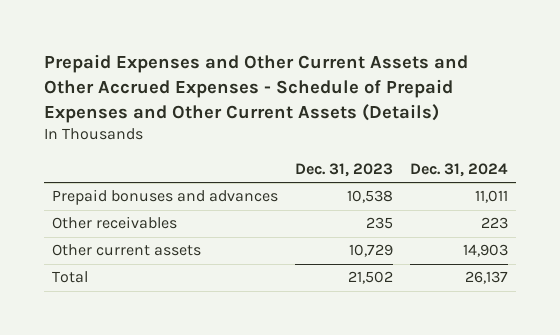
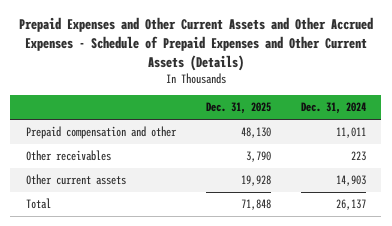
[294,162,393,177] Dec. 31, 2023 -> none
none -> [205,102,271,115] Dec. 31, 2025
[51,189,278,206] Prepaid bonuses and advances -> [25,126,177,140] Prepaid compensation and other

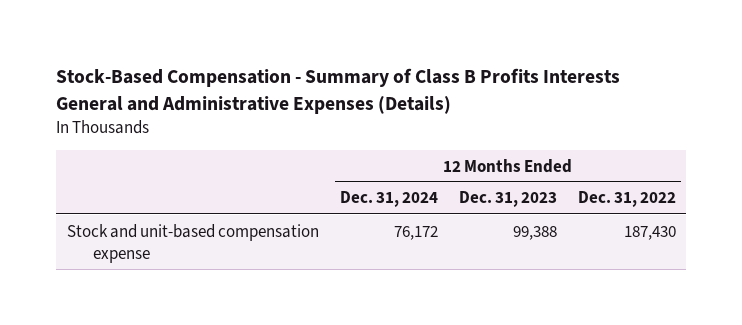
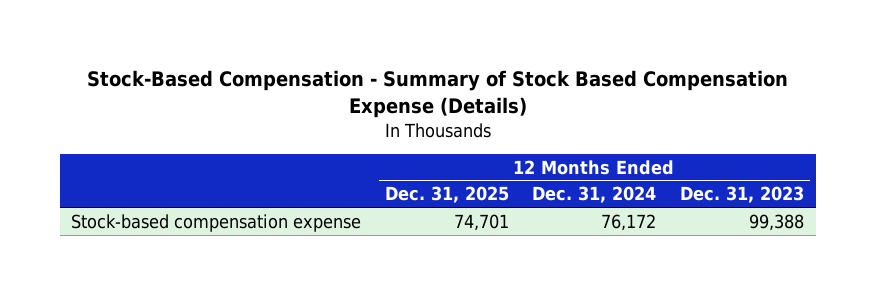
[56,68,621,114] Stock-Based Compensation - Summary of Class B Profits Interests General and Administrative Expenses (Details) -> [86,70,788,119] Stock-Based Compensation - Summary of Stock Based Compensation Expense (Details)
[577,191,676,208] Dec. 31, 2022 -> none
none -> [384,186,509,204] Dec. 31, 2025
[66,223,319,263] Stock and unit-based compensation expense -> [71,213,362,232] Stock-based compensation expense

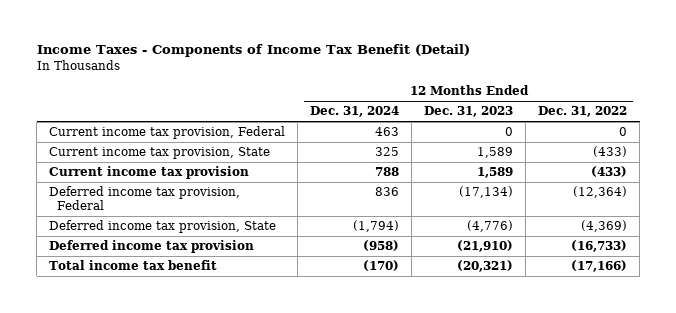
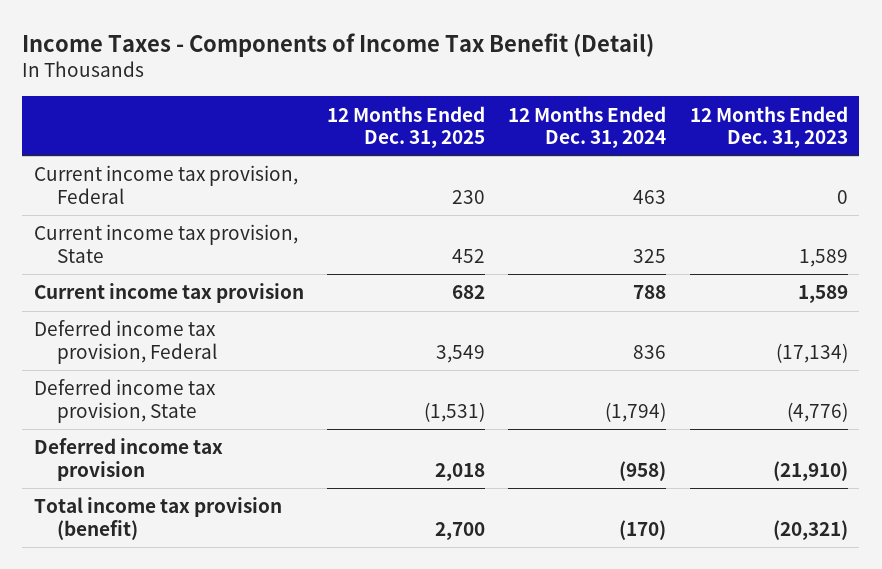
[538,106,628,118] Dec. 31, 2022 -> none
none -> [327,105,486,148] 12 Months Ended Dec. 31, 2025
[49,260,218,271] Total income tax benefit -> [34,497,283,540] Total income tax provision (benefit)

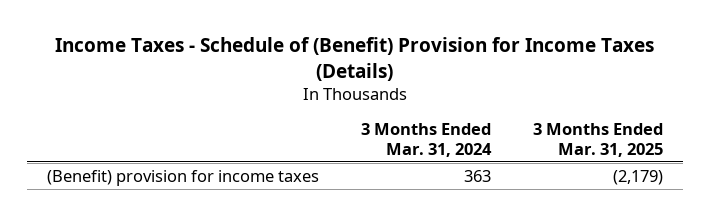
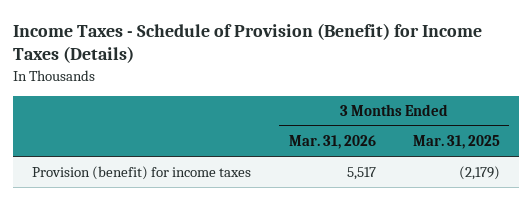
[55,37,655,81] Income Taxes - Schedule of (Benefit) Provision for Income Taxes (Details) -> [13,22,483,64] Income Taxes - Schedule of Provision (Benefit) for Income Taxes (Details)
[361,123,493,157] 3 Months Ended Mar. 31, 2024 -> none
none -> [288,135,376,150] Mar. 31, 2026
[47,170,320,187] (Benefit) provision for income taxes -> [32,166,252,181] Provision (benefit) for income taxes

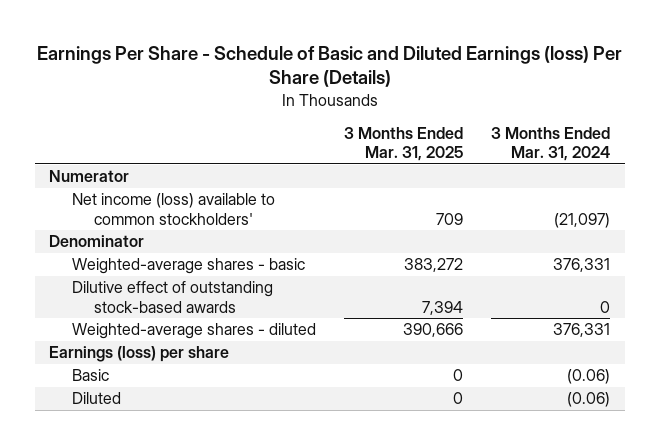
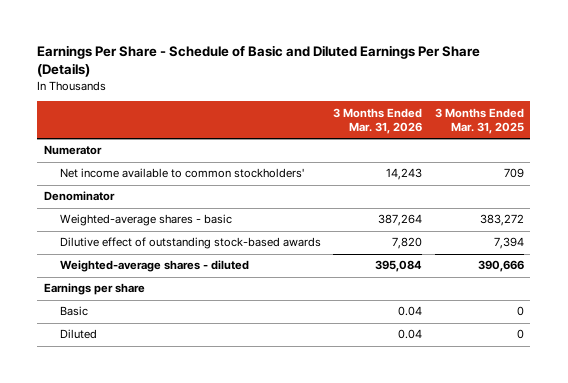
[36,45,622,88] Earnings Per Share - Schedule of Basic and Diluted Earnings (loss) Per Share (Details) -> [37,44,481,77] Earnings Per Share - Schedule of Basic and Diluted Earnings Per Share (Details)
[491,126,611,162] 3 Months Ended Mar. 31, 2024 -> none
none -> [333,107,423,135] 3 Months Ended Mar. 31, 2026
[71,193,275,225] Net income (loss) available to common stockholders' -> [59,168,304,179] Net income available to common stockholders'
[48,346,229,363] Earnings (loss) per share -> [43,283,145,296] Earnings per share

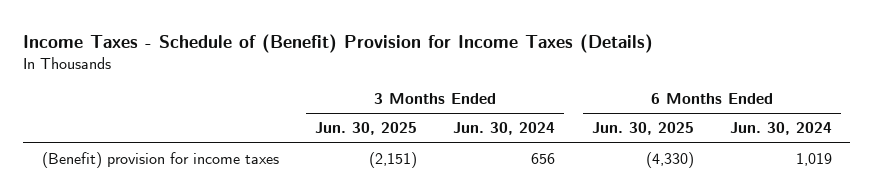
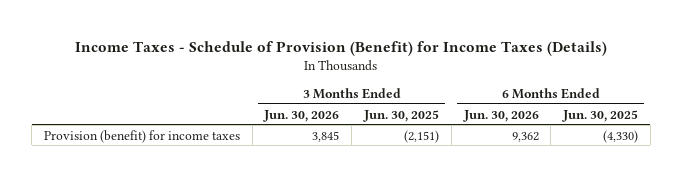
[23,33,654,53] Income Taxes - Schedule of (Benefit) Provision for Income Taxes (Details) -> [74,41,607,57] Income Taxes - Schedule of Provision (Benefit) for Income Taxes (Details)
[453,122,556,136] Jun. 30, 2024 -> none
[730,122,833,136] Jun. 30, 2024 -> none
none -> [263,109,340,122] Jun. 30, 2026
none -> [462,109,539,122] Jun. 30, 2026
[41,152,279,169] (Benefit) provision for income taxes -> [43,129,240,143] Provision (benefit) for income taxes

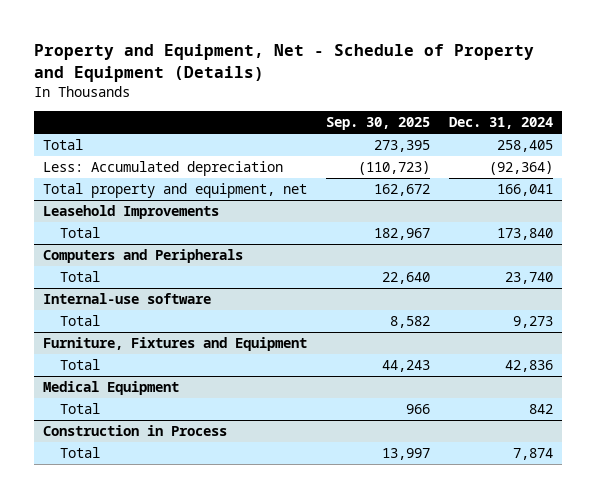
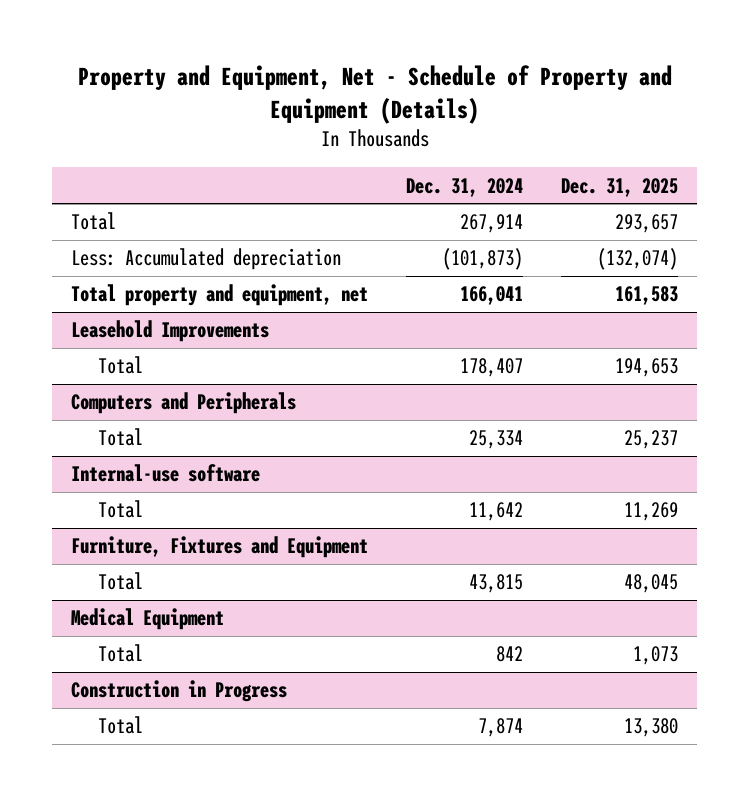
[326,116,431,130] Sep. 30, 2025 -> none
none -> [561,177,679,197] Dec. 31, 2025
[496,140,553,153] 258,405 -> [460,214,524,234] 267,914
[488,161,553,176] (92,364) -> [442,248,524,271] (101,873)
[496,228,553,241] 173,840 -> [460,358,524,378] 178,407
[504,272,553,285] 23,740 -> [469,430,524,450] 25,334
[512,316,553,329] 9,273 -> [469,502,524,522] 11,642
[504,360,553,373] 42,836 -> [469,574,524,594] 43,815
[43,425,228,437] Construction in Process -> [71,680,288,703] Construction in Progress

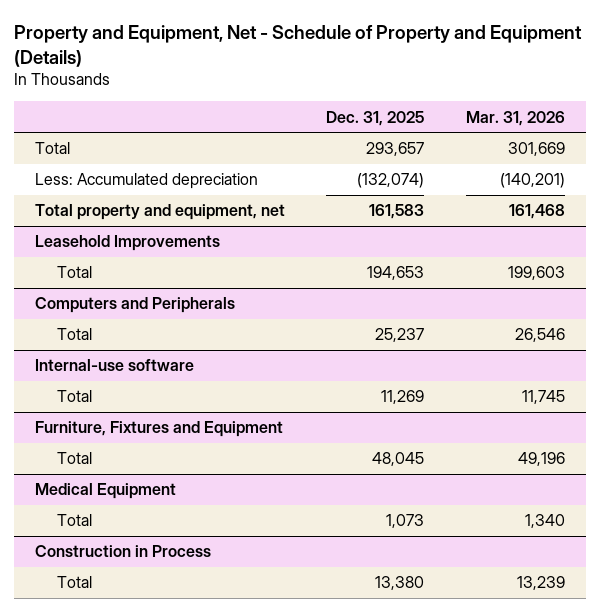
[406,177,524,197] Dec. 31, 2024 -> none
none -> [466,110,566,126] Mar. 31, 2026
[71,680,288,703] Construction in Progress -> [34,545,211,558] Construction in Process

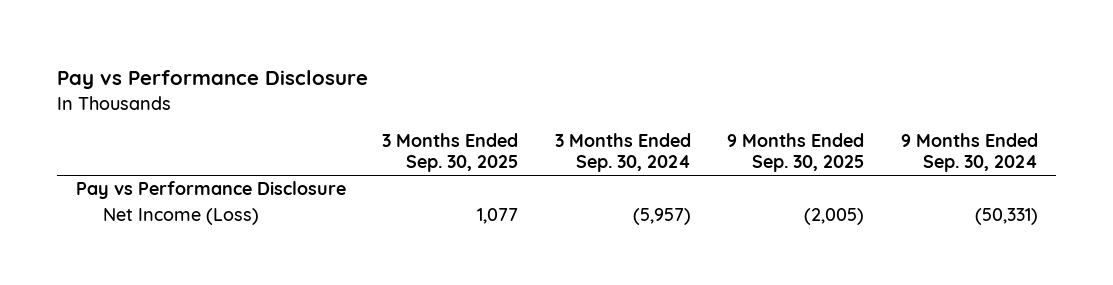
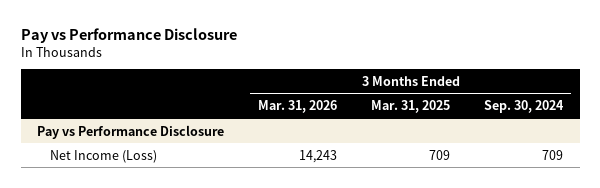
[382,132,519,173] 3 Months Ended Sep. 30, 2025 -> none
[727,132,865,173] 9 Months Ended Sep. 30, 2025 -> none
[900,132,1038,173] 9 Months Ended Sep. 30, 2024 -> none
none -> [258,100,338,114] Mar. 31, 2026
none -> [371,100,451,114] Mar. 31, 2025
[632,208,691,226] (5,957) -> [541,149,563,160] 709

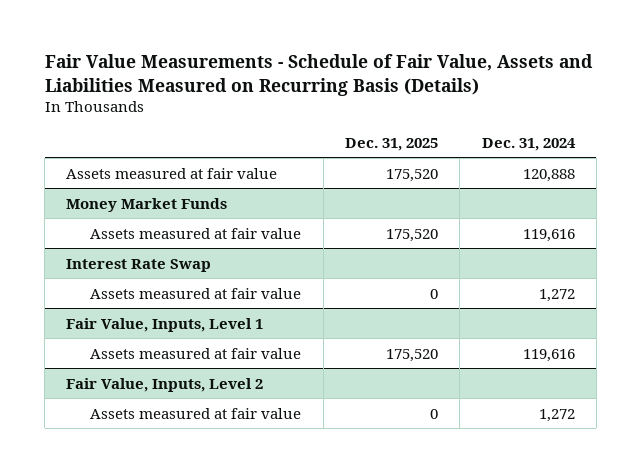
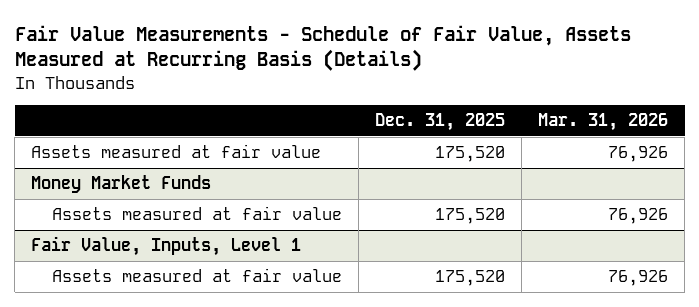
[44,54,593,96] Fair Value Measurements - Schedule of Fair Value, Assets and Liabilities Measured on Recurring Basis (Details) -> [14,24,631,72] Fair Value Measurements - Schedule of Fair Value, Assets Measured at Recurring Basis (Details)
[481,137,576,151] Dec. 31, 2024 -> none
none -> [537,113,668,132] Mar. 31, 2026
[66,258,212,272] Interest Rate Swap -> none
[90,287,302,299] Assets measured at fair value -> none
[66,377,264,392] Fair Value, Inputs, Level 2 -> none
[90,407,302,419] Assets measured at fair value -> none

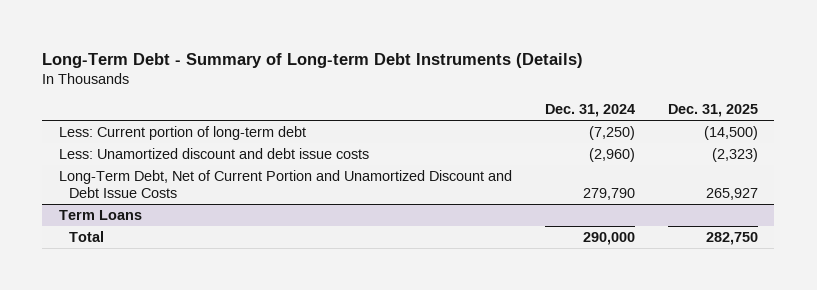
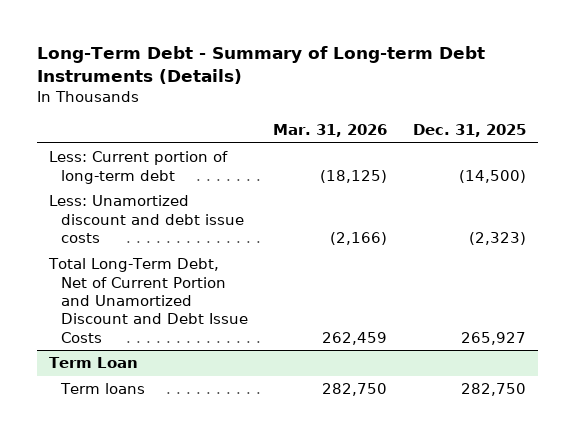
[544,104,635,118] Dec. 31, 2024 -> none
none -> [273,123,388,137] Mar. 31, 2026
[58,169,512,198] Long-Term Debt, Net of Current Portion and Unamortized Discount and Debt Issue Costs -> [48,258,249,343] Total Long-Term Debt, Net of Current Portion and Unamortized Discount and Debt Issue Costs
[58,209,142,220] Term Loans -> [49,357,139,369] Term Loan
[69,230,105,242] Total -> [60,383,146,395] Term loans

